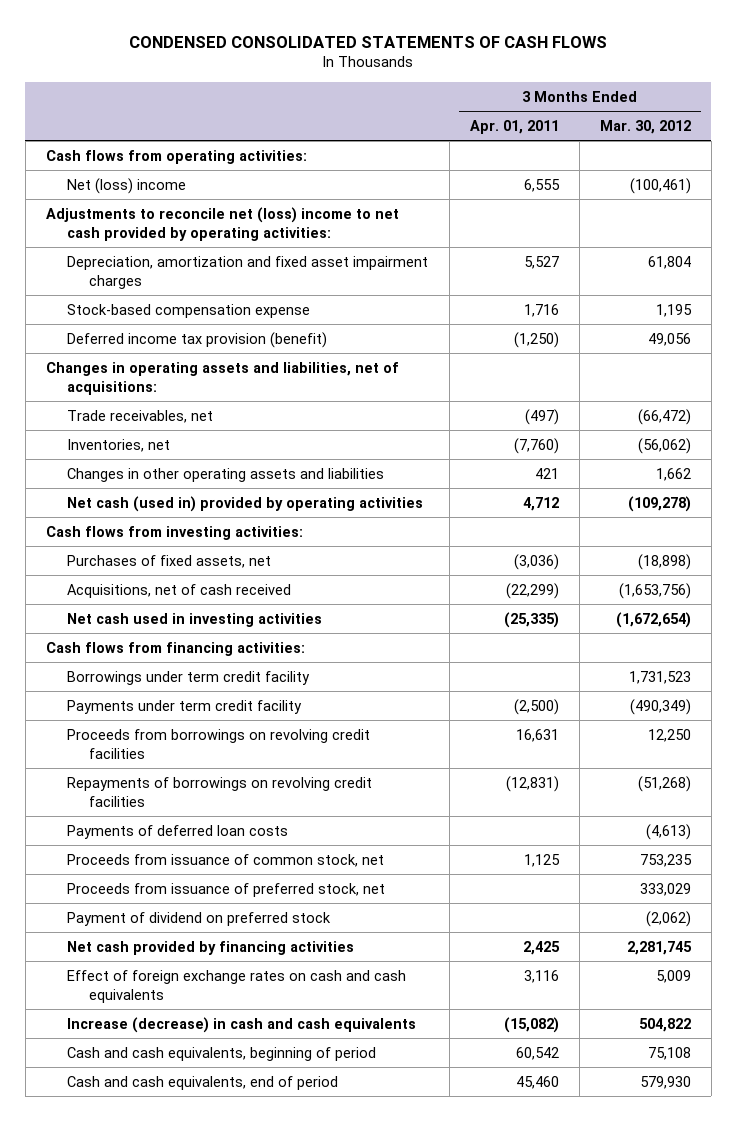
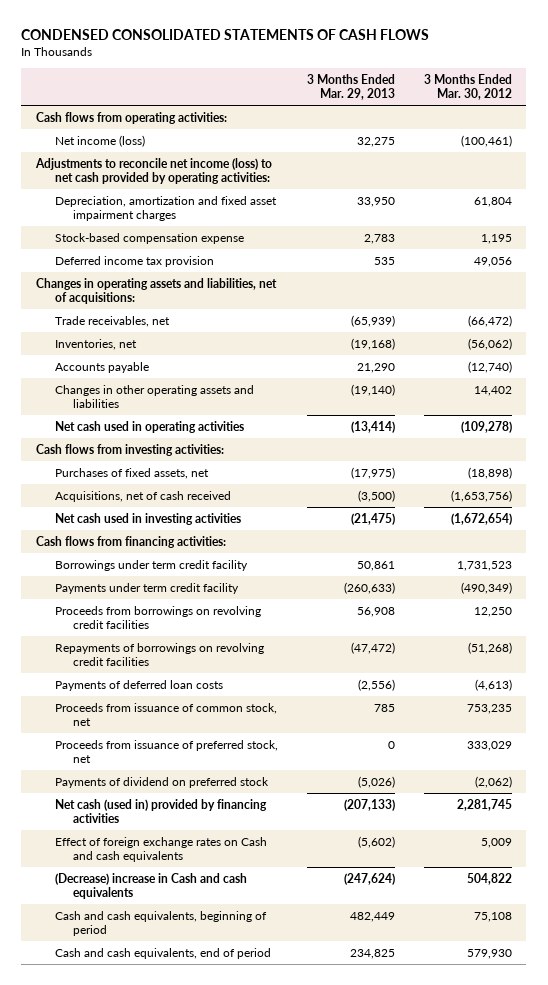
[469,119,559,134] Apr. 01, 2011 -> none
none -> [306,73,395,100] 3 Months Ended Mar. 29, 2013
[67,177,187,194] Net (loss) income -> [54,134,145,147] Net income (loss)
[45,206,399,241] Adjustments to reconcile net (loss) income to net cash provided by operating activities: -> [34,157,272,185] Adjustments to reconcile net income (loss) to net cash provided by operating activities:
[67,331,328,348] Deferred income tax provision (benefit) -> [54,255,214,267] Deferred income tax provision
none -> [54,361,149,373] Accounts payable
[655,467,691,481] 1,662 -> [473,385,512,396] 14,402
[67,495,424,512] Net cash (used in) provided by operating activities -> [54,420,244,433] Net cash used in operating activities
[67,911,332,926] Payment of dividend on preferred stock -> [54,776,269,788] Payments of dividend on preferred stock
[67,940,355,955] Net cash provided by financing activities -> [54,798,267,824] Net cash (used in) provided by financing activities
[67,969,407,1003] Effect of foreign exchange rates on cash and cash equivalents -> [54,836,267,863] Effect of foreign exchange rates on Cash and cash equivalents
[67,1016,417,1033] Increase (decrease) in cash and cash equivalents -> [54,872,247,900] (Decrease) increase in Cash and cash equivalents

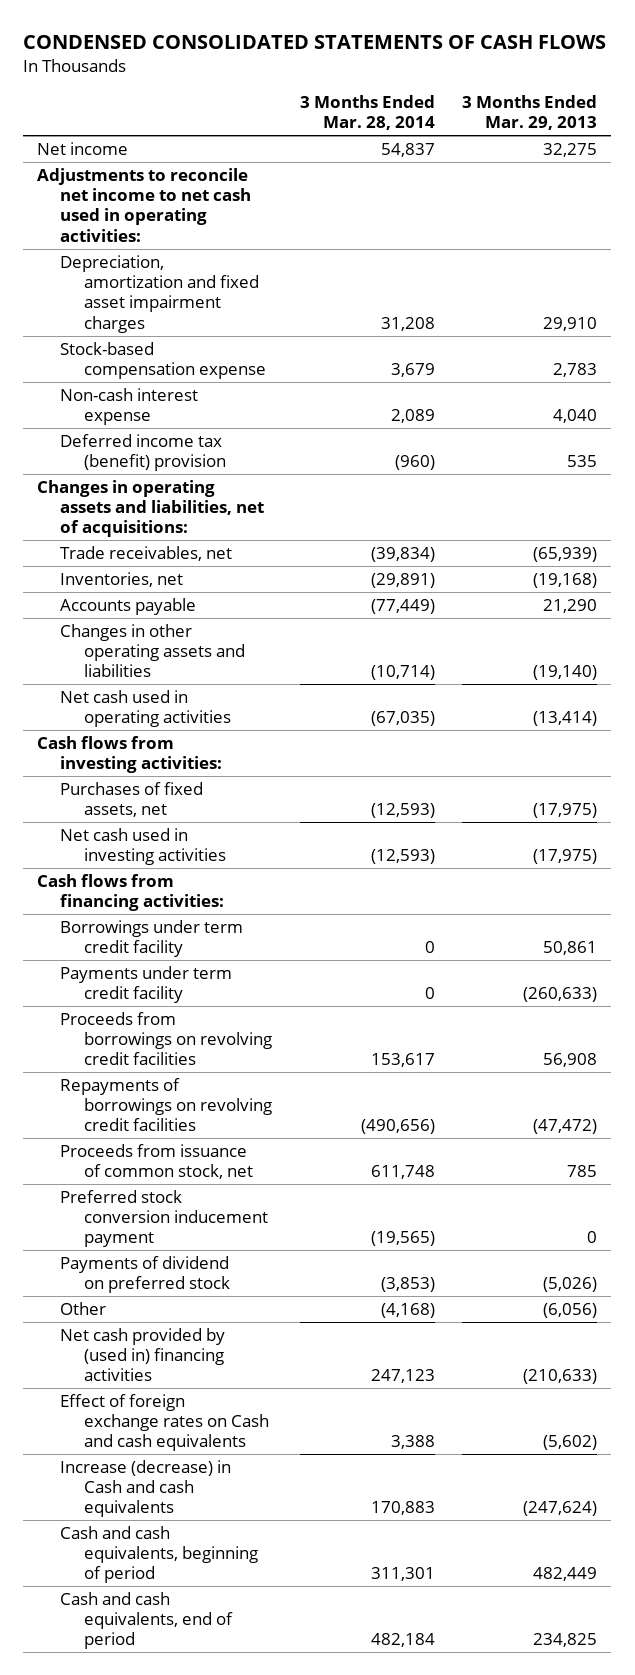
[423,73,512,100] 3 Months Ended Mar. 30, 2012 -> none
none -> [299,94,435,131] 3 Months Ended Mar. 28, 2014
[35,111,227,124] Cash flows from operating activities: -> none
[54,134,145,147] Net income (loss) -> [37,141,129,155] Net income
[34,157,272,185] Adjustments to reconcile net income (loss) to net cash provided by operating activities: -> [37,167,252,242] Adjustments to reconcile net income to net cash used in operating activities:
[356,196,395,207] 33,950 -> [543,316,598,331] 29,910
none -> [60,387,199,426] Non-cash interest expense
[54,255,214,267] Deferred income tax provision -> [60,433,226,472] Deferred income tax (benefit) provision
[54,490,231,502] Acquisitions, net of cash received -> none
[350,512,395,525] (21,475) -> [533,849,598,865] (17,975)
[54,679,223,691] Payments of deferred loan costs -> none
[54,739,278,764] Proceeds from issuance of preferred stock, net -> none
none -> [60,1189,268,1248] Preferred stock conversion inducement payment
none -> [60,1301,107,1315] Other
[54,798,267,824] Net cash (used in) provided by financing activities -> [60,1327,226,1382] Net cash provided by (used in) financing activities
[343,798,395,811] (207,133) -> [523,1369,598,1385] (210,633)
[54,872,247,900] (Decrease) increase in Cash and cash equivalents -> [60,1459,232,1518] Increase (decrease) in Cash and cash equivalents

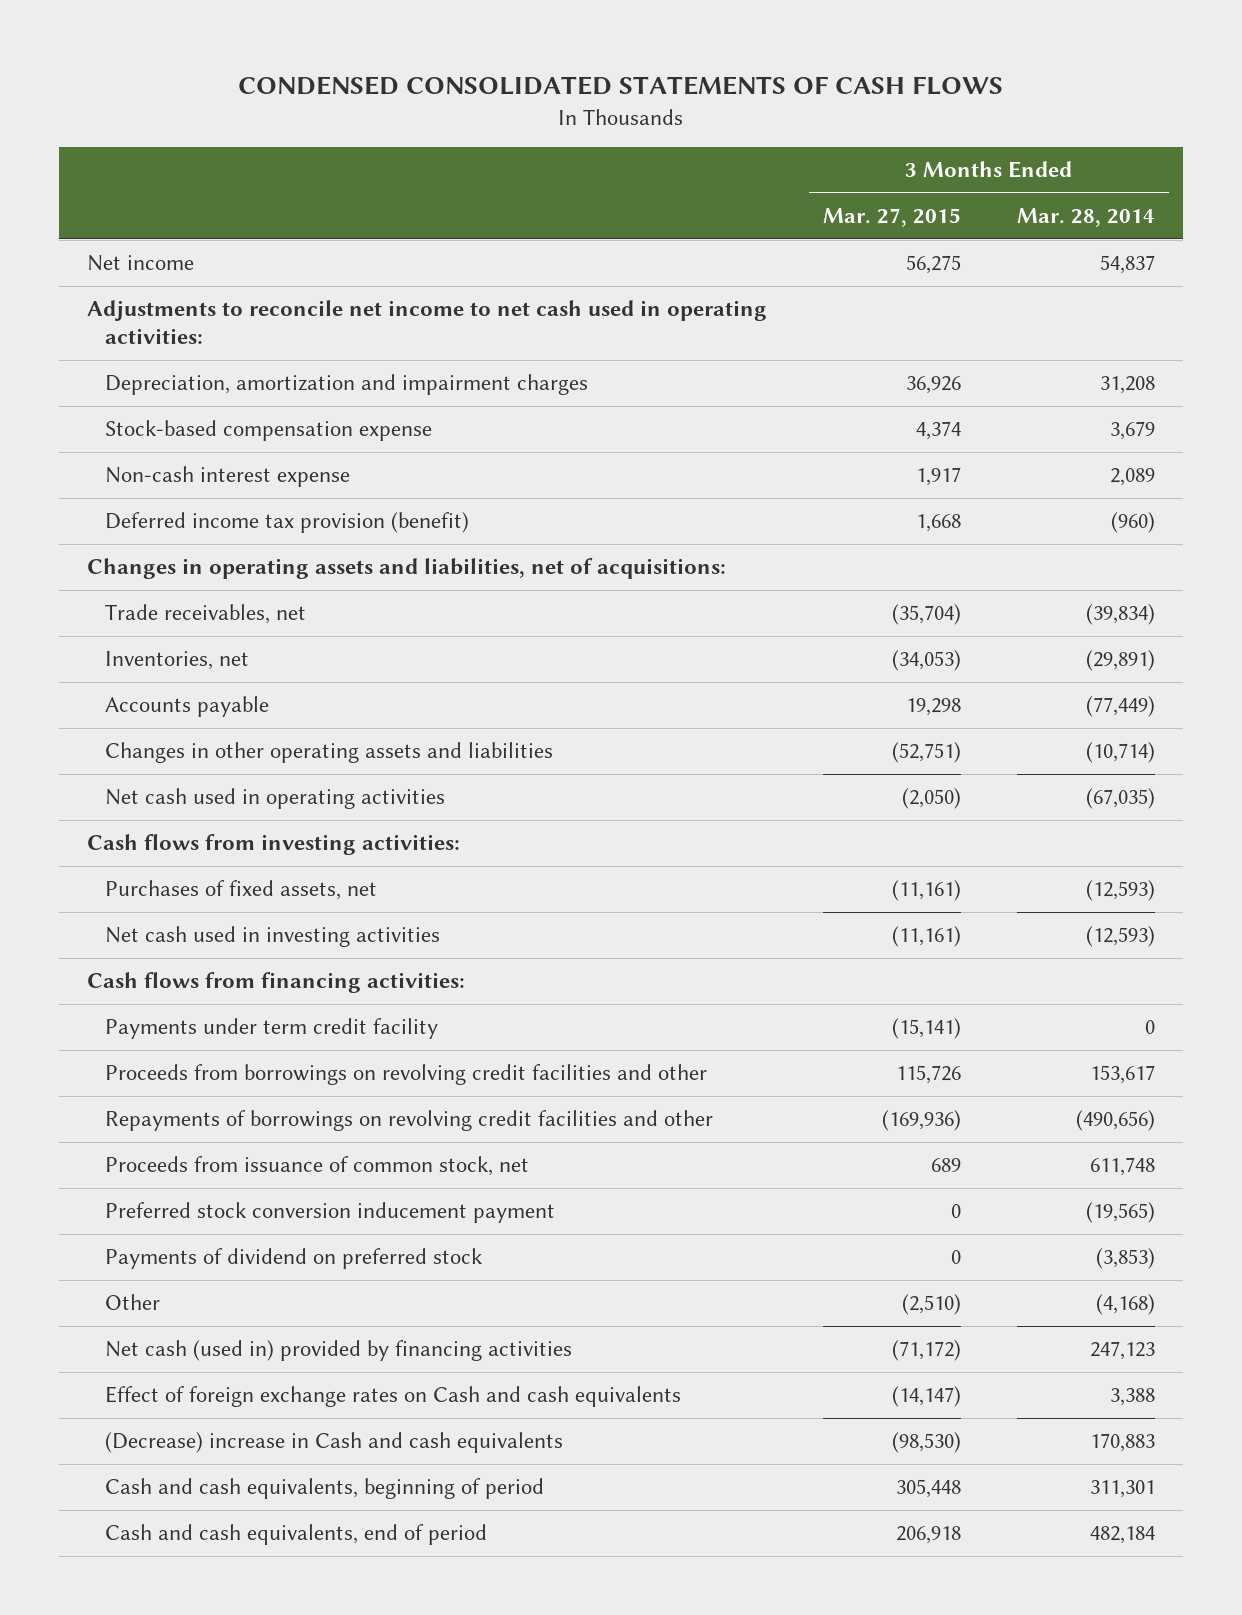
[462,94,598,131] 3 Months Ended Mar. 29, 2013 -> none
none -> [822,208,961,228] Mar. 27, 2015
[60,254,259,333] Depreciation, amortization and fixed asset impairment charges -> [104,374,588,396] Depreciation, amortization and impairment charges
[60,433,226,472] Deferred income tax (benefit) provision -> [104,512,469,534] Deferred income tax provision (benefit)
[60,919,244,958] Borrowings under term credit facility -> none
[60,1011,272,1066] Proceeds from borrowings on revolving credit facilities -> [104,1064,707,1086] Proceeds from borrowings on revolving credit facilities and other
[60,1077,272,1132] Repayments of borrowings on revolving credit facilities -> [104,1110,713,1132] Repayments of borrowings on revolving credit facilities and other
[60,1327,226,1382] Net cash provided by (used in) financing activities -> [104,1340,572,1362] Net cash (used in) provided by financing activities
[60,1459,232,1518] Increase (decrease) in Cash and cash equivalents -> [104,1432,563,1454] (Decrease) increase in Cash and cash equivalents

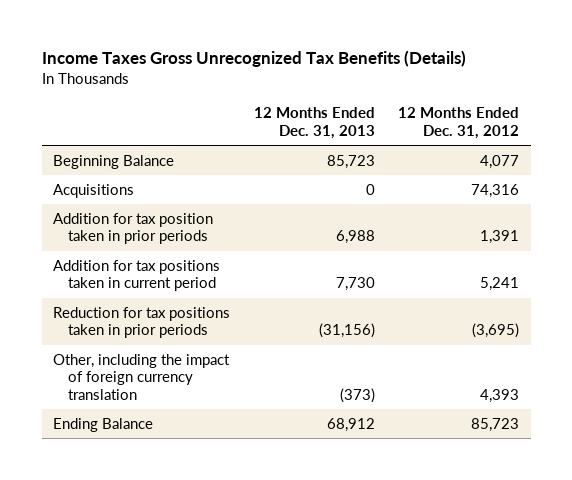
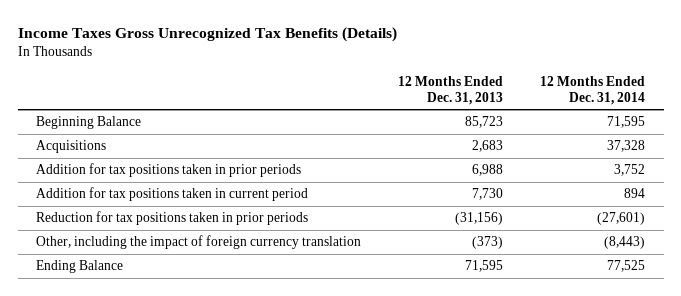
[397,107,519,140] 12 Months Ended Dec. 31, 2012 -> none
none -> [540,75,646,105] 12 Months Ended Dec. 31, 2014
[365,183,375,195] 0 -> [472,140,504,153] 2,683
[53,212,214,245] Addition for tax position taken in prior periods -> [36,163,302,178] Addition for tax positions taken in prior periods
[326,417,375,432] 68,912 -> [465,260,504,273] 71,595

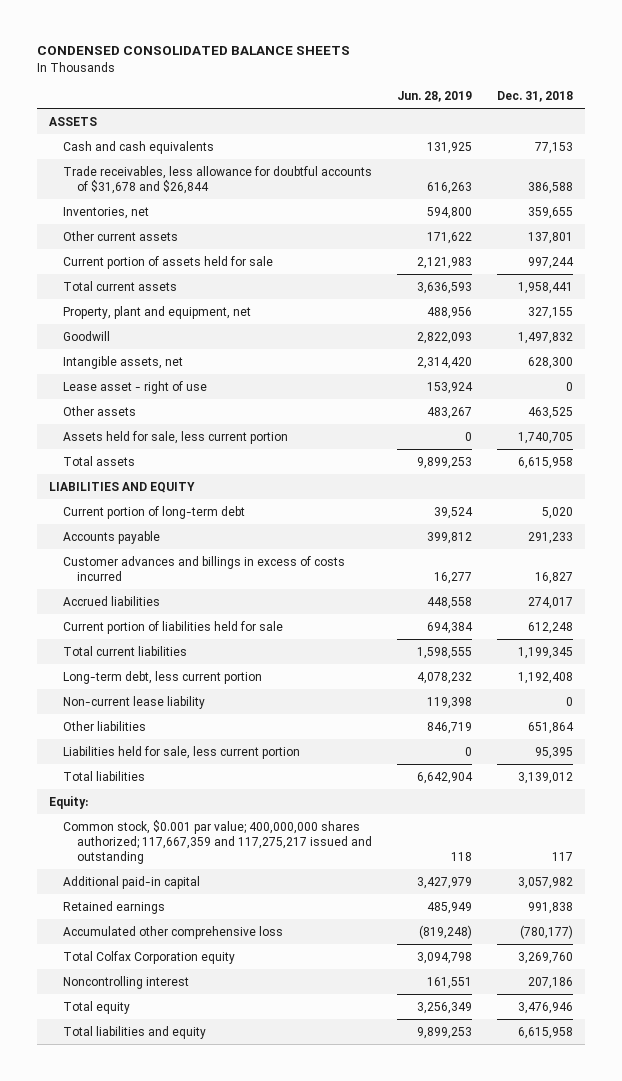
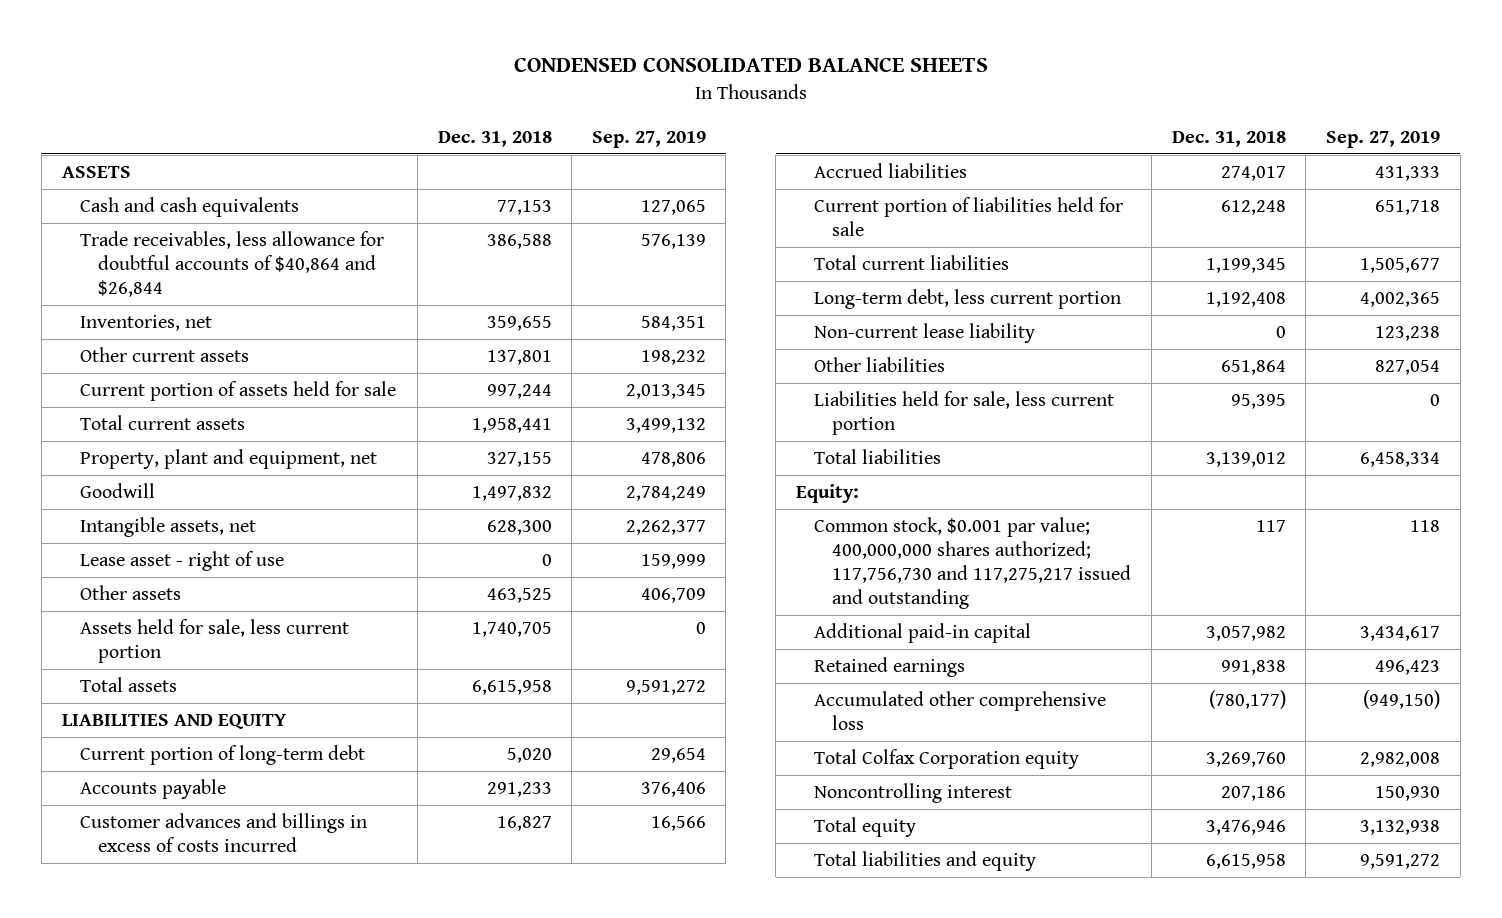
[397,90,473,102] Jun. 28, 2019 -> none
none -> [591,130,706,148] Sep. 27, 2019
[63,165,373,194] Trade receivables, less allowance for doubtful accounts of $31,678 and $26,844 -> [79,231,384,298] Trade receivables, less allowance for doubtful accounts of $40,864 and $26,844
[63,819,373,865] Common stock, $0.001 par value; 400,000,000 shares authorized; 117,667,359 and 117,275,217 issued and outstanding -> [814,517,1132,610] Common stock, $0.001 par value; 400,000,000 shares authorized; 117,756,730 and 117,275,217 issued and outstanding

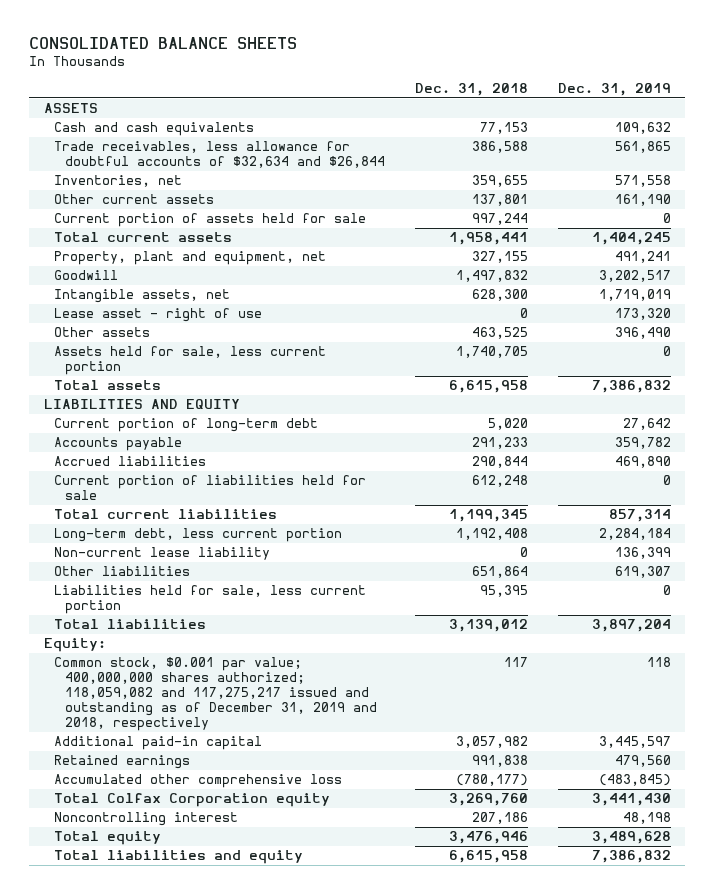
[513,57,988,73] CONDENSED CONSOLIDATED BALANCE SHEETS -> [28,36,297,49] CONSOLIDATED BALANCE SHEETS
[591,130,706,148] Sep. 27, 2019 -> none
none -> [557,83,671,97] Dec. 31, 2019
[79,231,384,298] Trade receivables, less allowance for doubtful accounts of $40,864 and $26,844 -> [54,141,385,169] Trade receivables, less allowance for doubtful accounts of $32,634 and $26,844
[79,813,367,853] Customer advances and billings in excess of costs incurred -> none
[1220,166,1286,182] 274,017 -> [471,456,528,469] 290,844
[814,517,1132,610] Common stock, $0.001 par value; 400,000,000 shares authorized; 117,756,730 and 117,275,217 issued and outstanding -> [54,657,377,732] Common stock, $0.001 par value; 400,000,000 shares authorized; 118,059,082 and 117,275,217 issued and outstanding as of December 31, 2019 and 2018, respectively

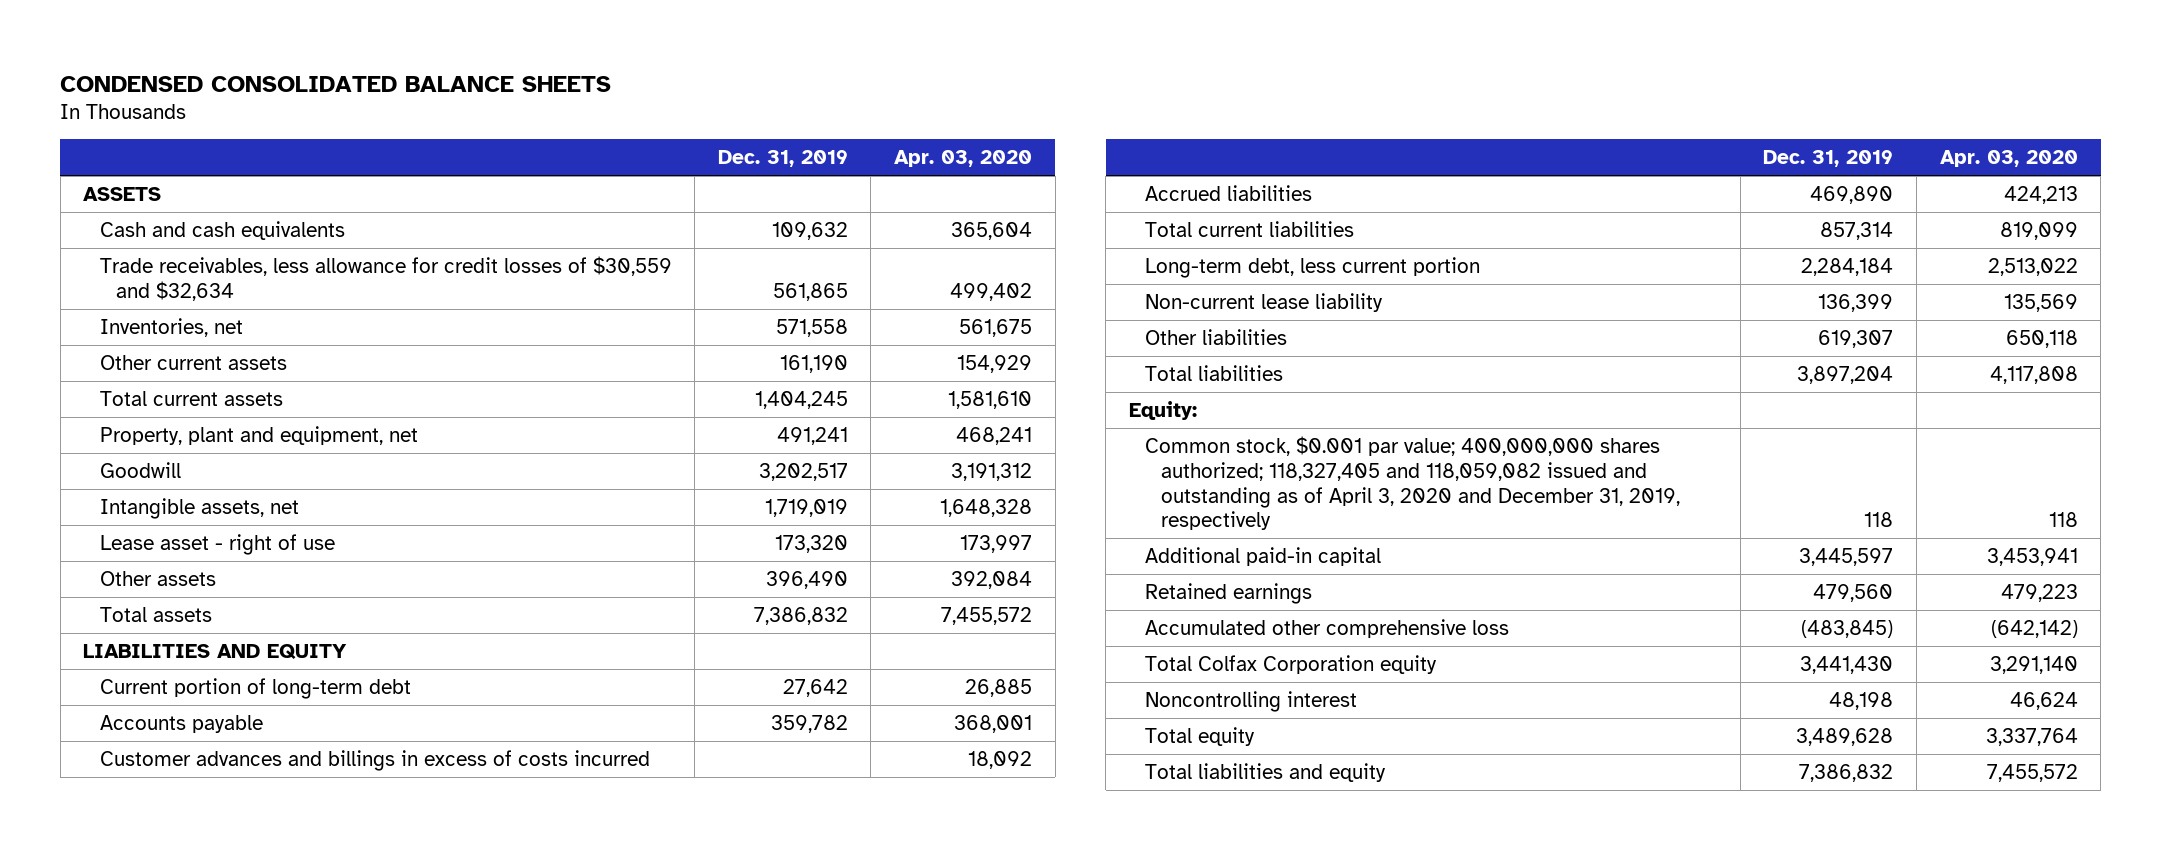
[28,36,297,49] CONSOLIDATED BALANCE SHEETS -> [60,75,612,92] CONDENSED CONSOLIDATED BALANCE SHEETS
[414,83,528,97] Dec. 31, 2018 -> none
none -> [894,150,1033,168] Apr. 03, 2020
[54,141,385,169] Trade receivables, less allowance for doubtful accounts of $32,634 and $26,844 -> [99,255,672,301] Trade receivables, less allowance for credit losses of $30,559 and $32,634
[54,213,367,228] Current portion of assets held for sale -> none
[54,346,327,376] Assets held for sale, less current portion -> none
none -> [99,749,650,771] Customer advances and billings in excess of costs incurred
[54,475,367,501] Current portion of liabilities held for sale -> none
[54,585,367,615] Liabilities held for sale, less current portion -> none
[54,657,377,732] Common stock, $0.001 par value; 400,000,000 shares authorized; 118,059,082 and 117,275,217 issued and outstanding as of December 31, 2019 and 2018, respectively -> [1145,435,1681,531] Common stock, $0.001 par value; 400,000,000 shares authorized; 118,327,405 and 118,059,082 issued and outstanding as of April 3, 2020 and December 31, 2019, respectively

